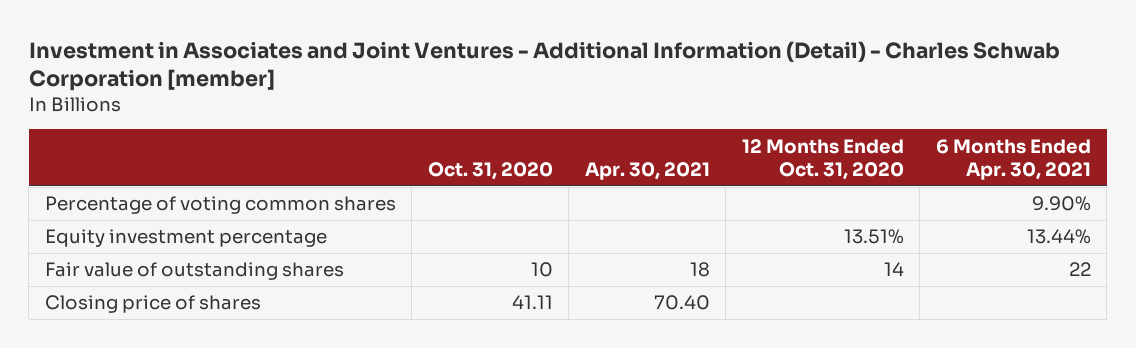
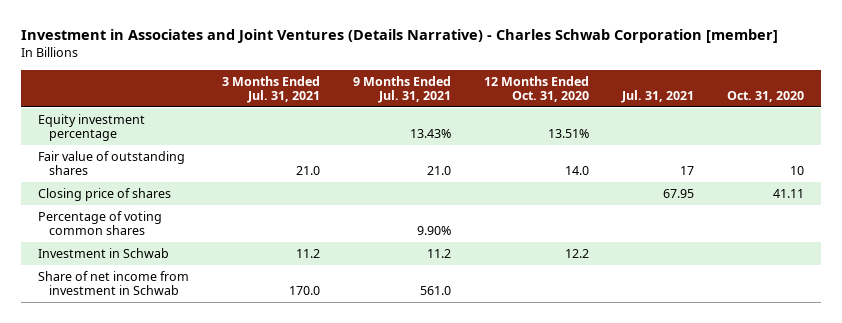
[28,40,1060,92] Investment in Associates and Joint Ventures - Additional Information (Detail) - Charles Schwab Corporation [member] -> [21,29,779,44] Investment in Associates and Joint Ventures (Details Narrative) - Charles Schwab Corporation [member]
[584,161,710,180] Apr. 30, 2021 -> none
[935,138,1091,180] 6 Months Ended Apr. 30, 2021 -> none
none -> [221,75,320,103] 3 Months Ended Jul. 31, 2021
none -> [352,75,451,103] 9 Months Ended Jul. 31, 2021
none -> [621,89,695,103] Jul. 31, 2021
[883,262,904,277] 14 -> [565,166,590,176] 14.0
[44,196,396,215] Percentage of voting common shares -> [37,210,162,236] Percentage of voting common shares
none -> [37,247,169,258] Investment in Schwab
none -> [37,270,189,296] Share of net income from investment in Schwab

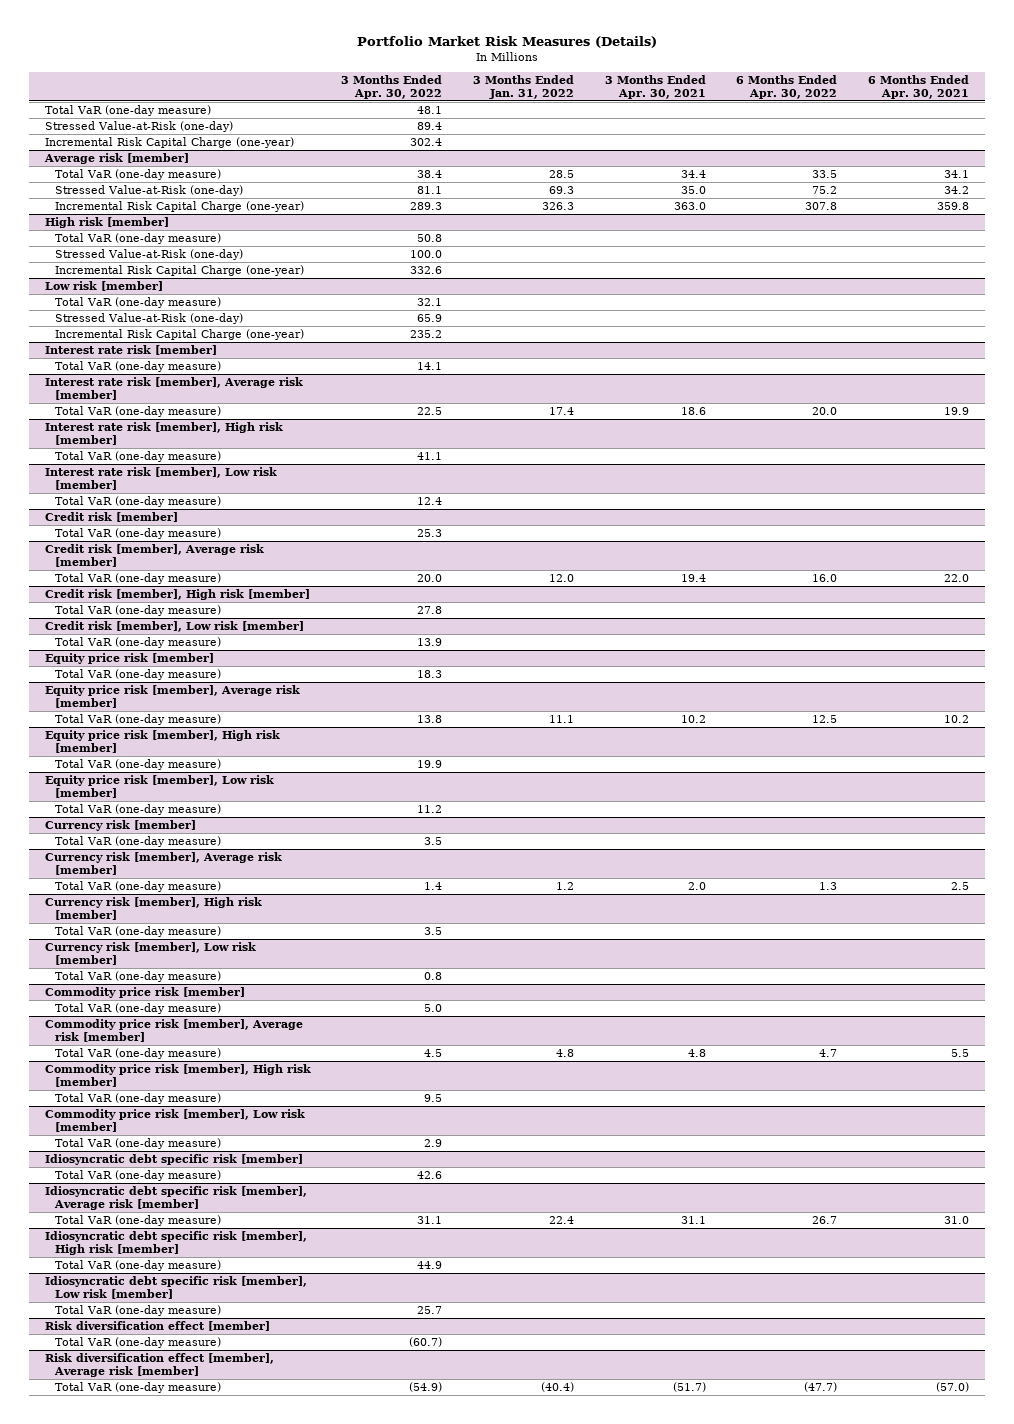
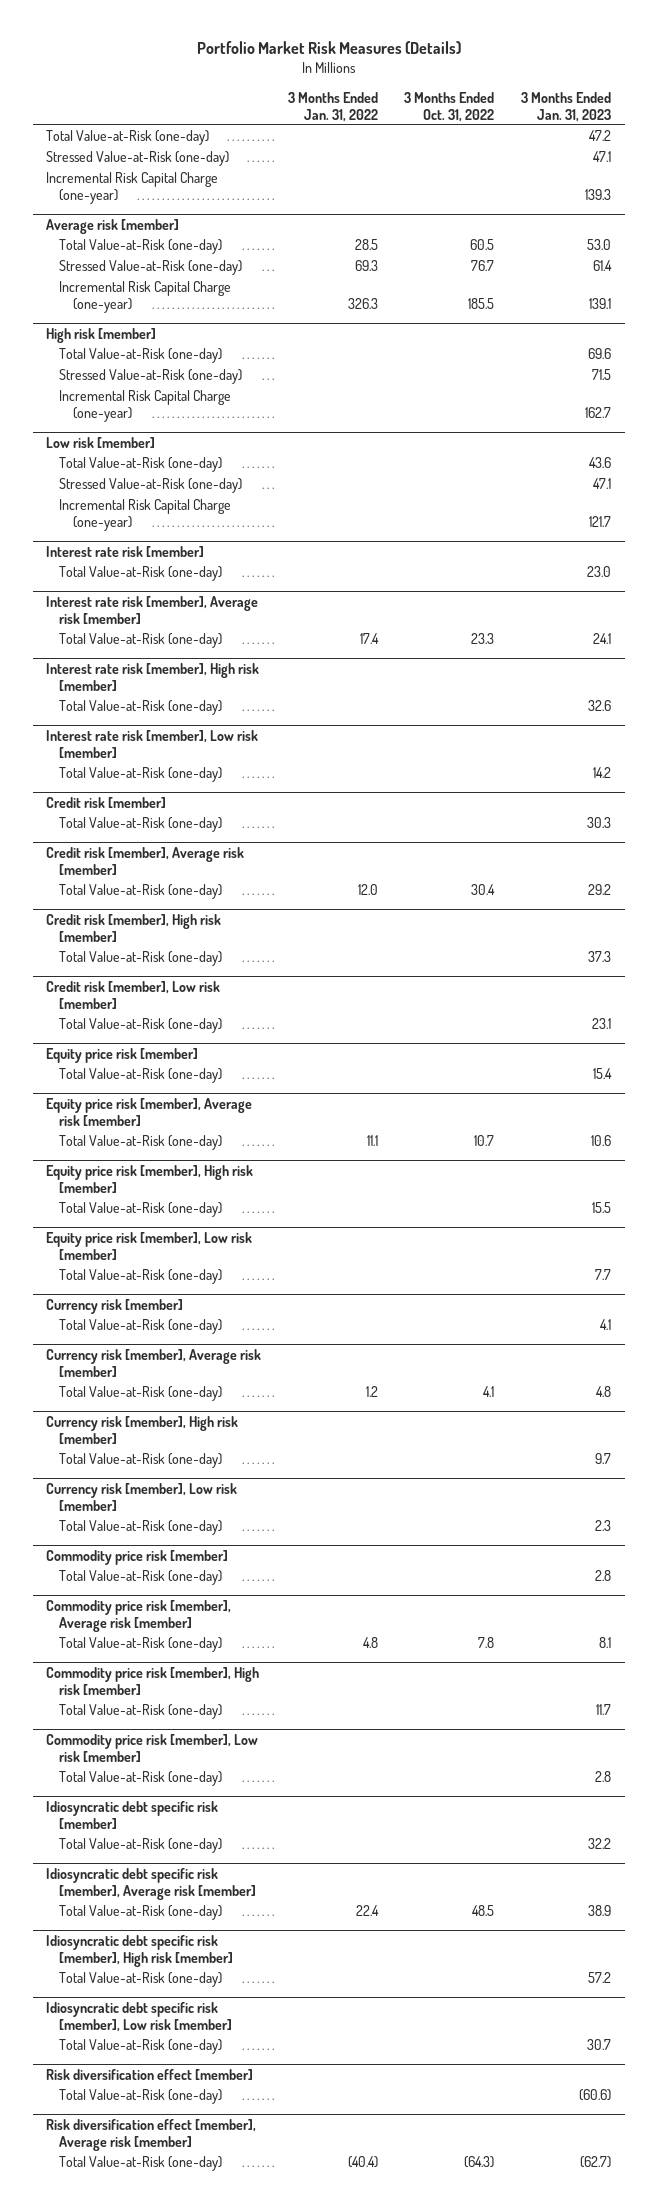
[341,75,443,99] 3 Months Ended Apr. 30, 2022 -> none
[604,75,706,99] 3 Months Ended Apr. 30, 2021 -> none
[736,75,838,99] 6 Months Ended Apr. 30, 2022 -> none
[868,75,970,99] 6 Months Ended Apr. 30, 2021 -> none
none -> [404,91,495,122] 3 Months Ended Oct. 31, 2022
none -> [521,91,612,122] 3 Months Ended Jan. 31, 2023
[44,105,211,117] Total VaR (one-day measure) -> [45,130,209,146] Total Value-at-Risk (one-day)
[54,169,221,181] Total VaR (one-day measure) -> [59,239,223,255] Total Value-at-Risk (one-day)
[54,233,221,245] Total VaR (one-day measure) -> [59,348,223,364] Total Value-at-Risk (one-day)
[54,297,221,309] Total VaR (one-day measure) -> [59,457,223,473] Total Value-at-Risk (one-day)
[54,361,221,373] Total VaR (one-day measure) -> [59,566,223,582] Total Value-at-Risk (one-day)
[54,406,221,418] Total VaR (one-day measure) -> [59,633,223,649] Total Value-at-Risk (one-day)
[54,451,221,463] Total VaR (one-day measure) -> [59,700,223,716] Total Value-at-Risk (one-day)
[54,496,221,508] Total VaR (one-day measure) -> [59,767,223,783] Total Value-at-Risk (one-day)
[54,528,221,540] Total VaR (one-day measure) -> [59,817,223,833] Total Value-at-Risk (one-day)
[54,573,221,585] Total VaR (one-day measure) -> [59,884,223,900] Total Value-at-Risk (one-day)
[54,605,221,617] Total VaR (one-day measure) -> [59,951,223,967] Total Value-at-Risk (one-day)
[54,637,221,649] Total VaR (one-day measure) -> [59,1018,223,1034] Total Value-at-Risk (one-day)
[54,669,221,681] Total VaR (one-day measure) -> [59,1068,223,1084] Total Value-at-Risk (one-day)
[54,714,221,726] Total VaR (one-day measure) -> [59,1135,223,1151] Total Value-at-Risk (one-day)
[54,759,221,771] Total VaR (one-day measure) -> [59,1202,223,1218] Total Value-at-Risk (one-day)
[54,804,221,816] Total VaR (one-day measure) -> [59,1269,223,1285] Total Value-at-Risk (one-day)
[54,836,221,848] Total VaR (one-day measure) -> [59,1319,223,1335] Total Value-at-Risk (one-day)
[54,881,221,893] Total VaR (one-day measure) -> [59,1386,223,1402] Total Value-at-Risk (one-day)
[54,926,221,938] Total VaR (one-day measure) -> [59,1453,223,1469] Total Value-at-Risk (one-day)
[54,971,221,983] Total VaR (one-day measure) -> [59,1520,223,1536] Total Value-at-Risk (one-day)
[54,1003,221,1015] Total VaR (one-day measure) -> [59,1570,223,1586] Total Value-at-Risk (one-day)
[54,1048,221,1060] Total VaR (one-day measure) -> [59,1637,223,1653] Total Value-at-Risk (one-day)
[54,1093,221,1105] Total VaR (one-day measure) -> [59,1704,223,1720] Total Value-at-Risk (one-day)
[54,1138,221,1150] Total VaR (one-day measure) -> [59,1771,223,1787] Total Value-at-Risk (one-day)
[54,1170,221,1182] Total VaR (one-day measure) -> [59,1838,223,1854] Total Value-at-Risk (one-day)
[54,1215,221,1227] Total VaR (one-day measure) -> [59,1905,223,1921] Total Value-at-Risk (one-day)
[54,1260,221,1272] Total VaR (one-day measure) -> [59,1972,223,1988] Total Value-at-Risk (one-day)
[54,1305,221,1317] Total VaR (one-day measure) -> [59,2039,223,2055] Total Value-at-Risk (one-day)
[54,1337,221,1349] Total VaR (one-day measure) -> [59,2089,223,2105] Total Value-at-Risk (one-day)
[54,1382,221,1394] Total VaR (one-day measure) -> [59,2156,223,2172] Total Value-at-Risk (one-day)

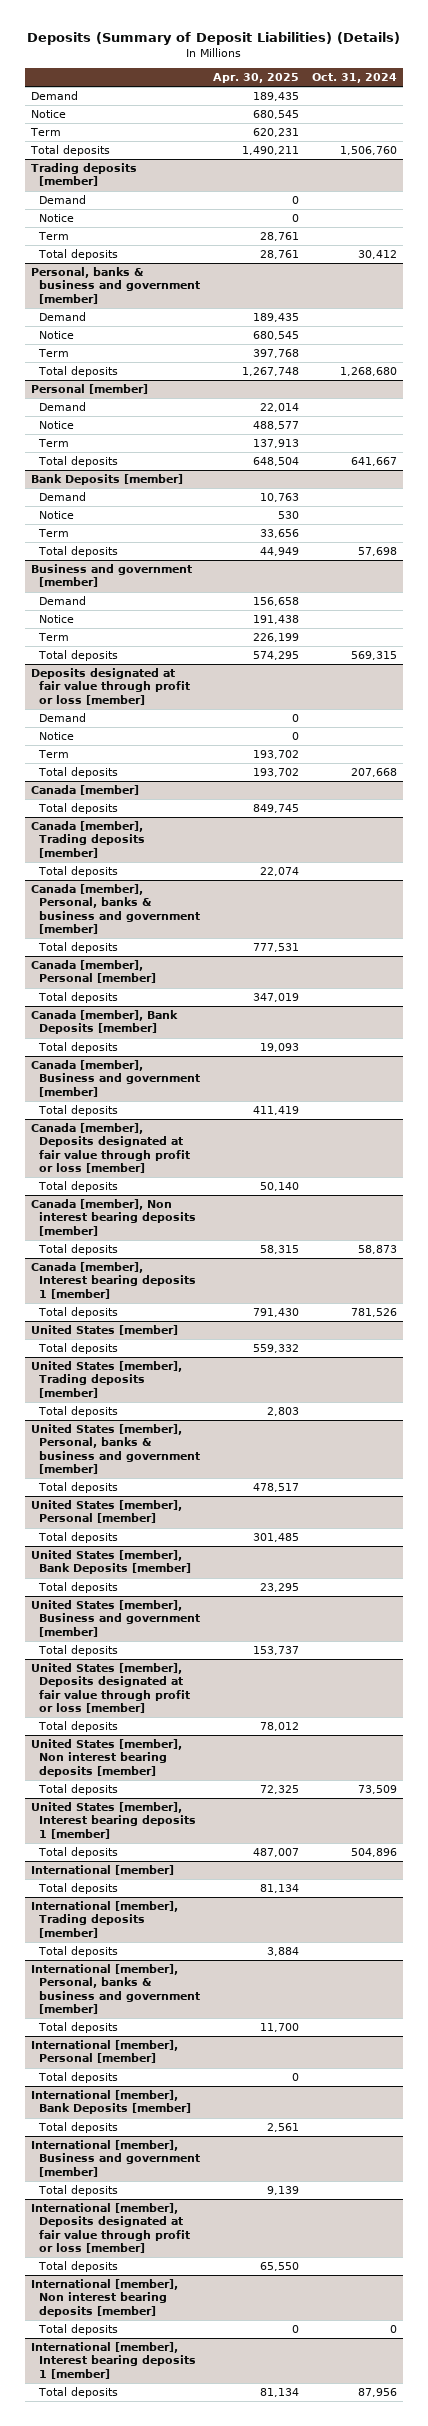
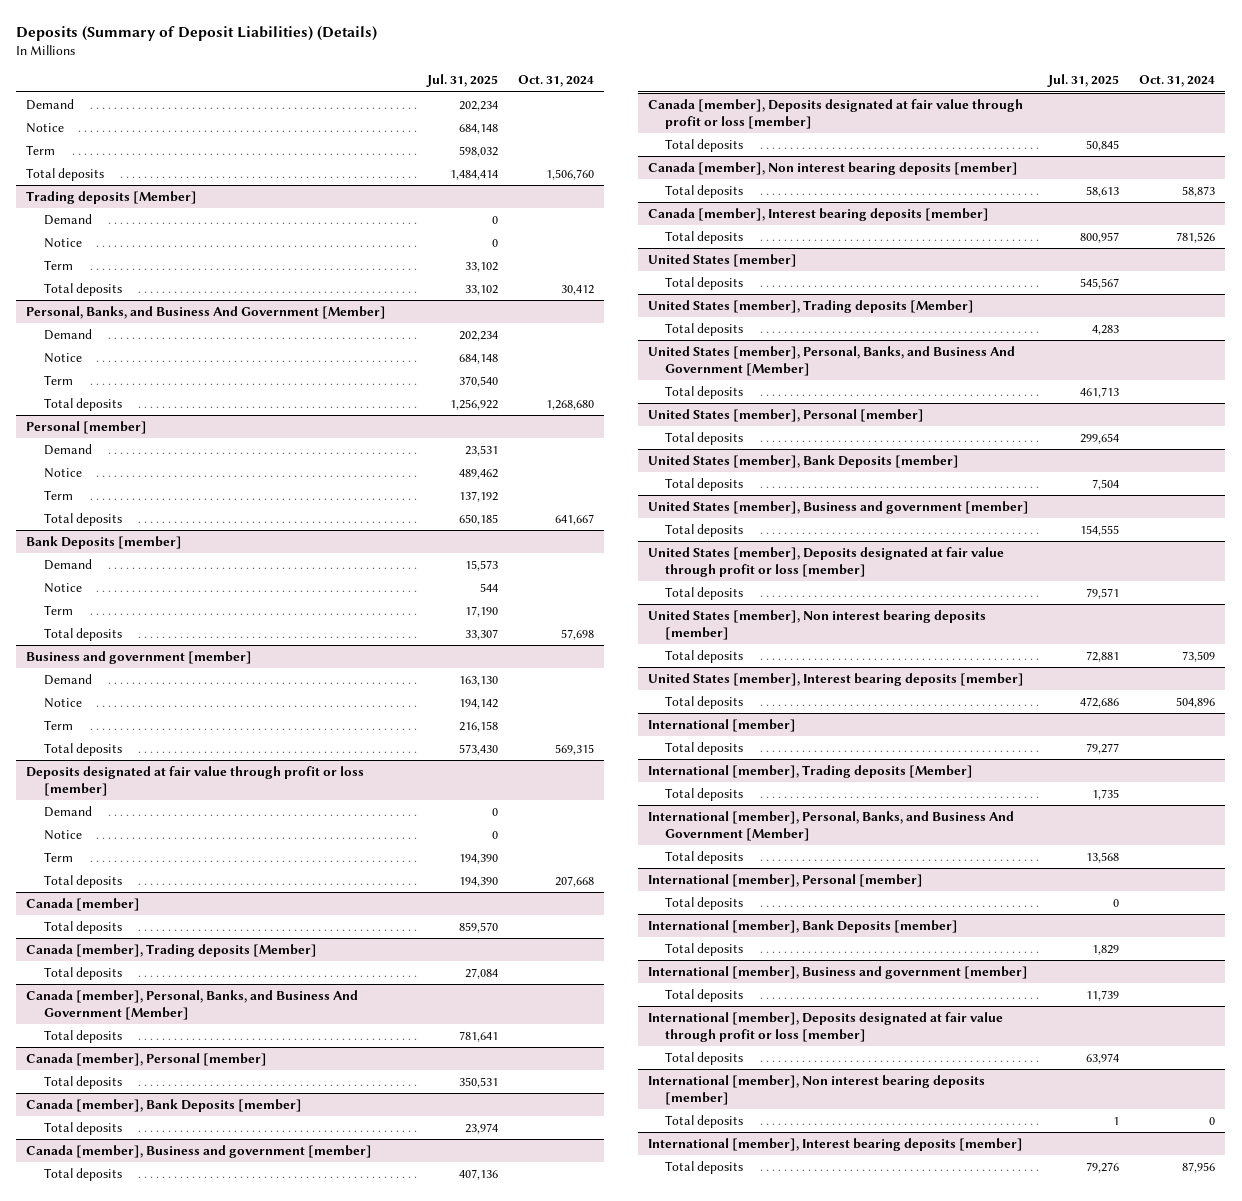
[212,72,299,83] Apr. 30, 2025 -> none
none -> [426,74,499,88] Jul. 31, 2025
[31,163,138,187] Trading deposits [member] -> [26,190,198,204] Trading deposits [Member]
[31,267,201,304] Personal, banks & business and government [member] -> [26,305,387,319] Personal, Banks, and Business And Government [Member]
[31,821,146,858] Canada [member], Trading deposits [member] -> [26,943,318,957] Canada [member], Trading deposits [Member]
[31,884,201,935] Canada [member], Personal, banks & business and government [member] -> [26,989,359,1020] Canada [member], Personal, Banks, and Business And Government [Member]
[31,1262,197,1299] Canada [member], Interest bearing deposits 1 [member] -> [647,207,989,221] Canada [member], Interest bearing deposits [member]
[31,1361,183,1398] United States [member], Trading deposits [member] -> [647,299,974,313] United States [member], Trading deposits [Member]
[31,1424,201,1475] United States [member], Personal, banks & business and government [member] -> [647,345,1015,376] United States [member], Personal, Banks, and Business And Government [Member]
[31,1802,197,1839] United States [member], Interest bearing deposits 1 [member] -> [647,672,1024,686] United States [member], Interest bearing deposits [member]
[31,1901,179,1938] International [member], Trading deposits [member] -> [647,764,973,778] International [member], Trading deposits [Member]
[31,1964,201,2015] International [member], Personal, banks & business and government [member] -> [647,810,1014,841] International [member], Personal, Banks, and Business And Government [Member]
[31,2342,197,2379] International [member], Interest bearing deposits 1 [member] -> [647,1137,1023,1151] International [member], Interest bearing deposits [member]

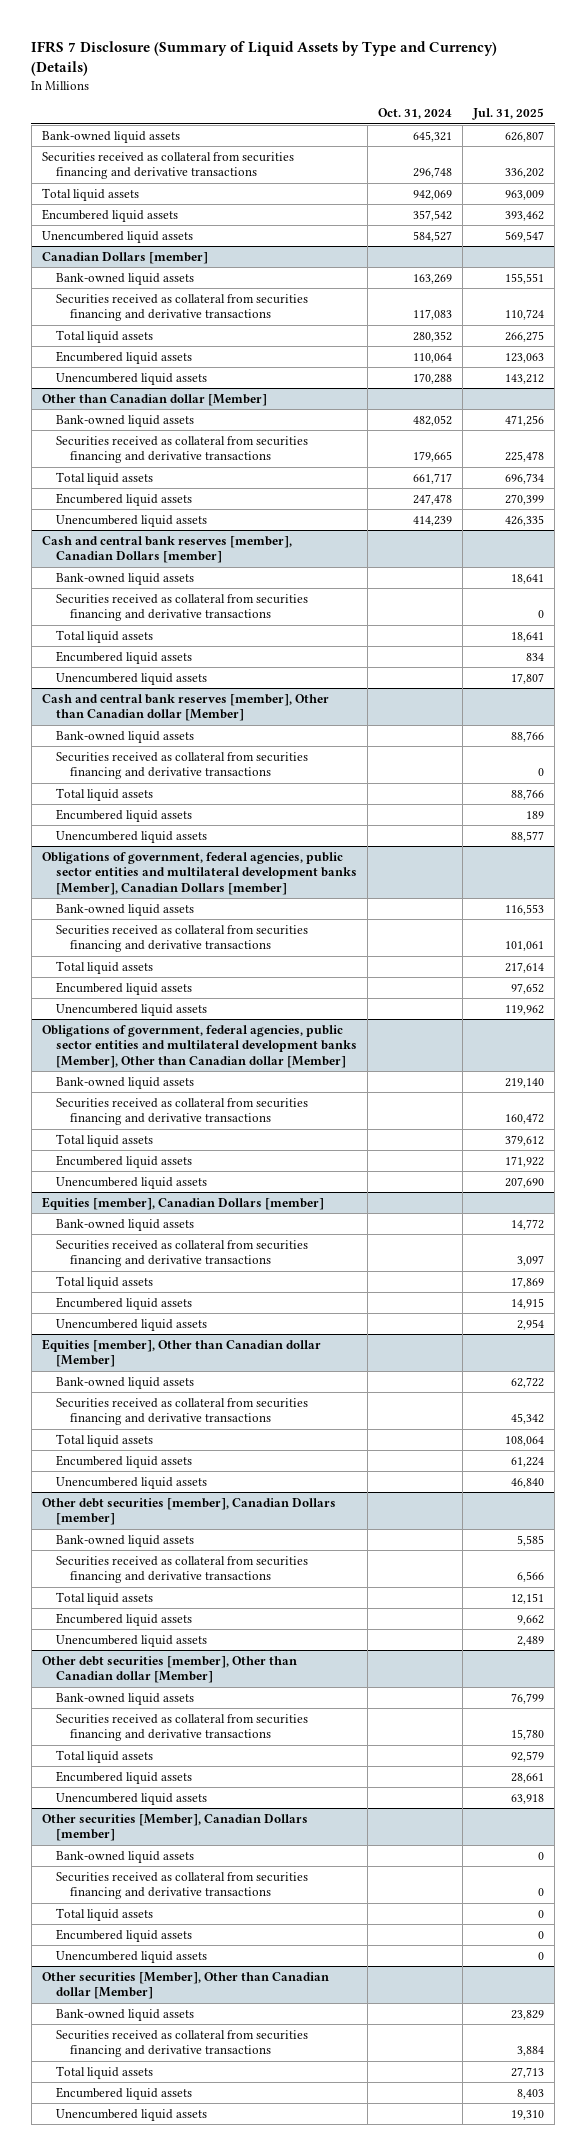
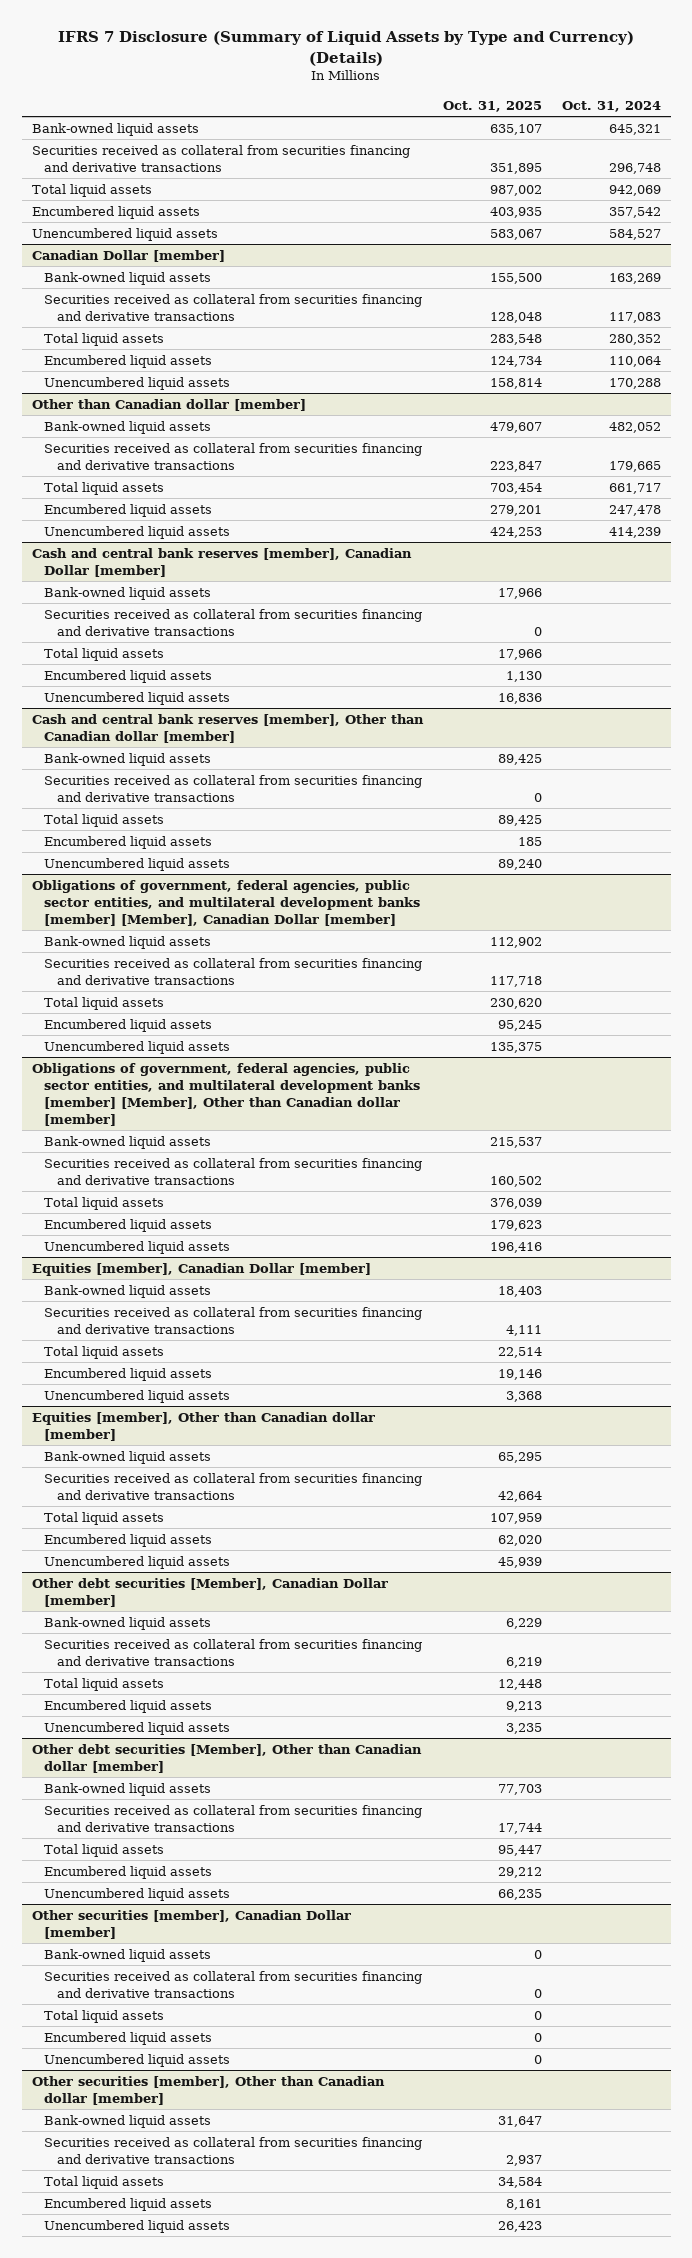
[472,108,545,121] Jul. 31, 2025 -> none
none -> [442,100,542,112] Oct. 31, 2025
[41,251,208,264] Canadian Dollars [member] -> [31,250,225,263] Canadian Dollar [member]
[41,393,267,406] Other than Canadian dollar [Member] -> [31,399,306,412] Other than Canadian dollar [member]
[41,535,292,564] Cash and central bank reserves [member], Canadian Dollars [member] -> [31,548,412,577] Cash and central bank reserves [member], Canadian Dollar [member]
[41,693,329,722] Cash and central bank reserves [member], Other than Canadian dollar [Member] -> [31,714,424,743] Cash and central bank reserves [member], Other than Canadian dollar [member]
[41,851,357,895] Obligations of government, federal agencies, public sector entities and multilateral development banks [Member], Canadian Dollars [member] -> [31,880,421,926] Obligations of government, federal agencies, public sector entities, and multilateral development banks [member] [Member], Canadian Dollar [member]
[41,1024,357,1068] Obligations of government, federal agencies, public sector entities and multilateral development banks [Member], Other than Canadian dollar [Member] -> [31,1063,421,1126] Obligations of government, federal agencies, public sector entities, and multilateral development banks [member] [Member], Other than Canadian dollar [member]
[41,1196,324,1210] Equities [member], Canadian Dollars [member] -> [31,1263,371,1277] Equities [member], Canadian Dollar [member]
[41,1338,321,1368] Equities [member], Other than Canadian dollar [Member] -> [31,1412,375,1441] Equities [member], Other than Canadian dollar [member]
[41,1497,336,1526] Other debt securities [member], Canadian Dollars [member] -> [31,1578,388,1607] Other debt securities [Member], Canadian Dollar [member]
[41,1655,297,1684] Other debt securities [member], Other than Canadian dollar [Member] -> [31,1744,422,1773] Other debt securities [Member], Other than Canadian dollar [member]
[41,1813,308,1842] Other securities [Member], Canadian Dollars [member] -> [31,1910,351,1939] Other securities [member], Canadian Dollar [member]
[41,1971,329,2000] Other securities [Member], Other than Canadian dollar [Member] -> [31,2076,385,2105] Other securities [member], Other than Canadian dollar [member]

